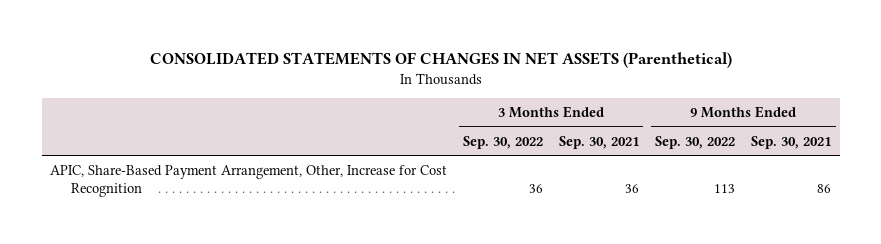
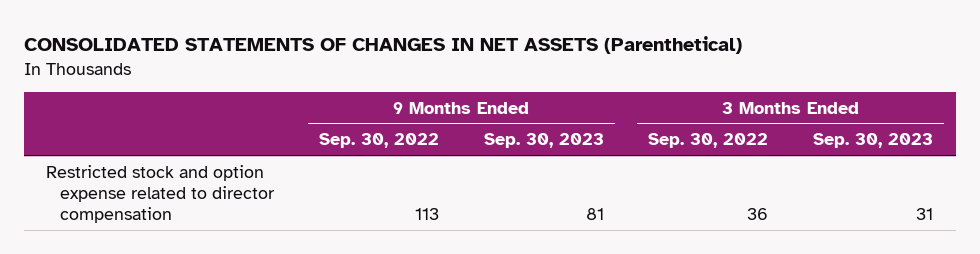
[559,135,640,149] Sep. 30, 2021 -> none
[751,135,832,149] Sep. 30, 2021 -> none
none -> [483,133,604,149] Sep. 30, 2023
none -> [813,133,934,149] Sep. 30, 2023
[49,165,447,197] APIC, Share-Based Payment Arrangement, Other, Increase for Cost Recognition -> [46,164,276,223] Restricted stock and option expense related to director compensation

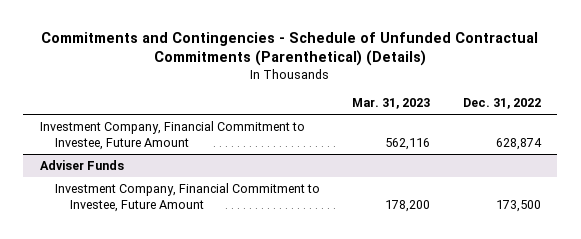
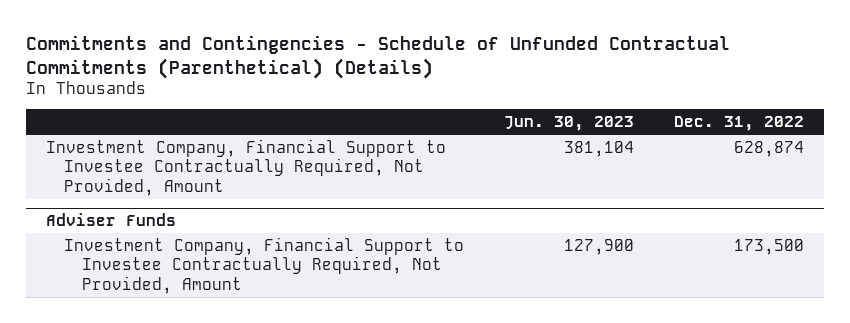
[352,98,431,110] Mar. 31, 2023 -> none
none -> [504,116,635,132] Jun. 30, 2023
[39,120,305,150] Investment Company, Financial Commitment to Investee, Future Amount -> [46,138,447,196] Investment Company, Financial Support to Investee Contractually Required, Not Provided, Amount
[54,182,320,212] Investment Company, Financial Commitment to Investee, Future Amount -> [64,236,465,294] Investment Company, Financial Support to Investee Contractually Required, Not Provided, Amount

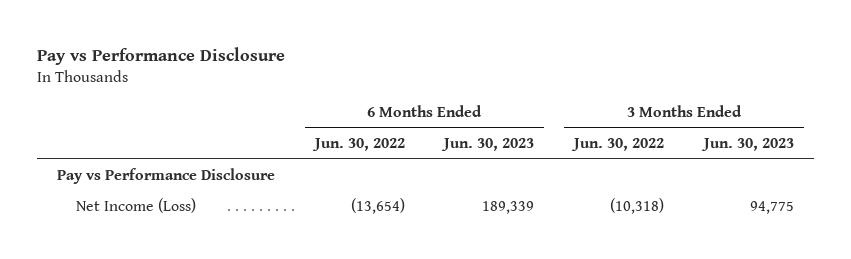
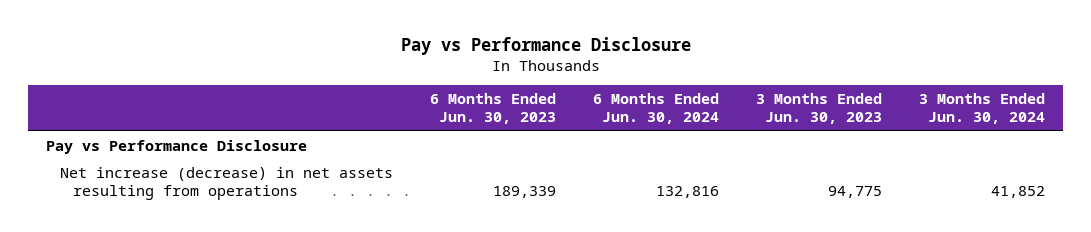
[311,138,405,152] Jun. 30, 2022 -> none
[570,138,664,152] Jun. 30, 2022 -> none
none -> [592,93,719,125] 6 Months Ended Jun. 30, 2024
none -> [918,93,1045,125] 3 Months Ended Jun. 30, 2024
[75,198,196,214] Net Income (Loss) -> [59,166,393,201] Net increase (decrease) in net assets resulting from operations

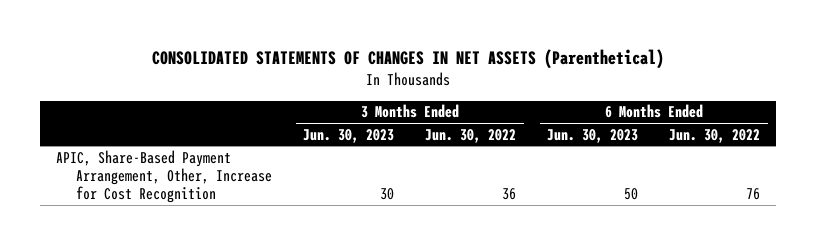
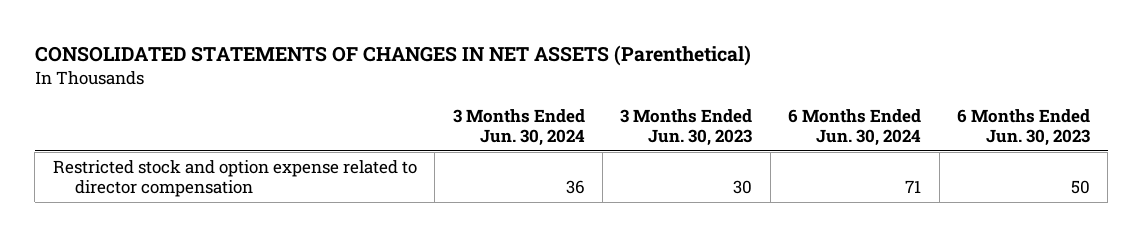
[425,128,517,143] Jun. 30, 2022 -> none
[669,128,761,143] Jun. 30, 2022 -> none
none -> [452,108,585,147] 3 Months Ended Jun. 30, 2024
none -> [788,108,922,147] 6 Months Ended Jun. 30, 2024
[55,149,273,203] APIC, Share-Based Payment Arrangement, Other, Increase for Cost Recognition -> [52,159,417,198] Restricted stock and option expense related to director compensation

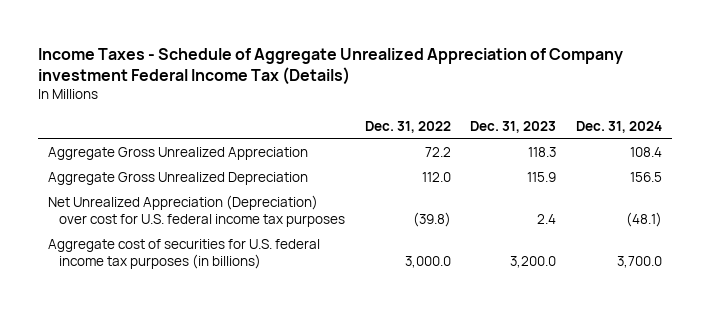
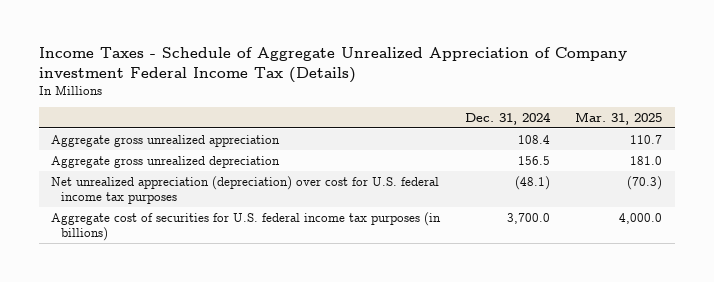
[364,120,451,133] Dec. 31, 2022 -> none
[470,120,557,133] Dec. 31, 2023 -> none
none -> [575,111,663,125] Mar. 31, 2025
[48,146,309,160] Aggregate Gross Unrealized Appreciation -> [51,134,281,147] Aggregate gross unrealized appreciation
[48,171,309,185] Aggregate Gross Unrealized Depreciation -> [51,155,281,168] Aggregate gross unrealized depreciation
[48,194,345,227] Net Unrealized Appreciation (Depreciation) over cost for U.S. federal income tax purposes -> [51,175,440,205] Net unrealized appreciation (depreciation) over cost for U.S. federal income tax purposes

